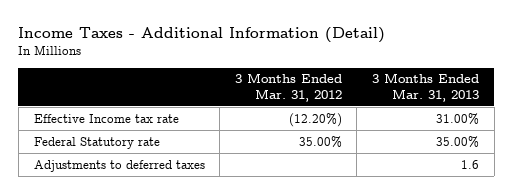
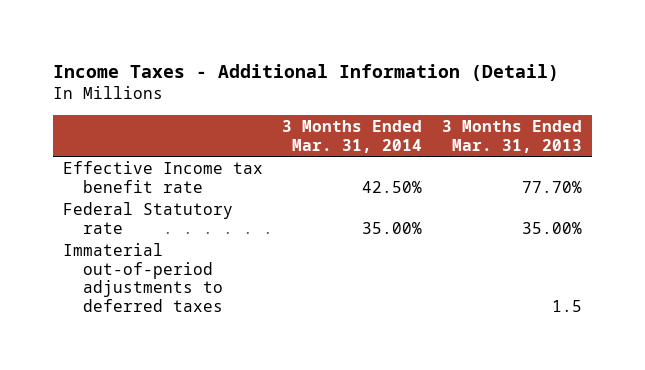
[234,73,342,102] 3 Months Ended Mar. 31, 2012 -> none
none -> [282,119,423,153] 3 Months Ended Mar. 31, 2014
[33,113,179,123] Effective Income tax rate -> [62,160,263,193] Effective Income tax benefit rate
[436,112,480,125] 31.00% -> [521,180,582,193] 77.70%
[33,159,205,172] Adjustments to deferred taxes -> [62,242,224,312] Immaterial out-of-period adjustments to deferred taxes
[461,159,480,169] 1.6 -> [551,299,582,312] 1.5

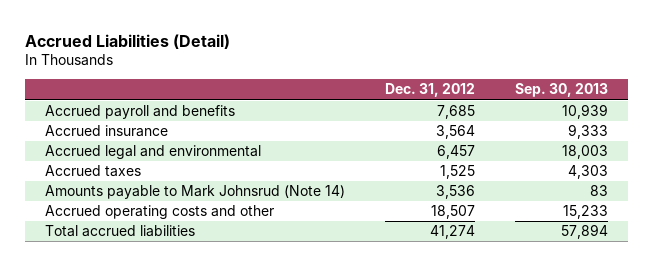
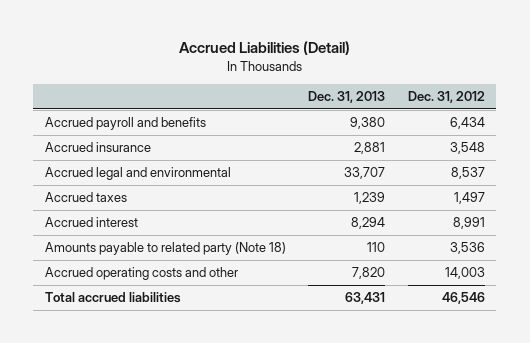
[514,83,608,98] Sep. 30, 2013 -> none
none -> [308,90,386,103] Dec. 31, 2013
[436,105,475,120] 7,685 -> [450,117,486,130] 6,434
[435,125,475,140] 3,564 -> [450,142,486,155] 3,548
[436,145,475,160] 6,457 -> [451,167,486,180] 8,537
[439,165,475,180] 1,525 -> [454,192,486,205] 1,497
none -> [44,217,138,228] Accrued interest
[45,185,346,200] Amounts payable to Mark Johnsrud (Note 14) -> [44,242,286,256] Amounts payable to related party (Note 18)
[430,205,475,220] 18,507 -> [445,267,486,280] 14,003
[429,225,475,240] 41,274 -> [442,292,486,305] 46,546

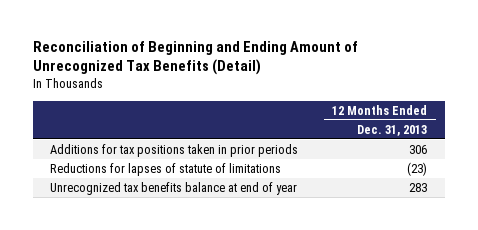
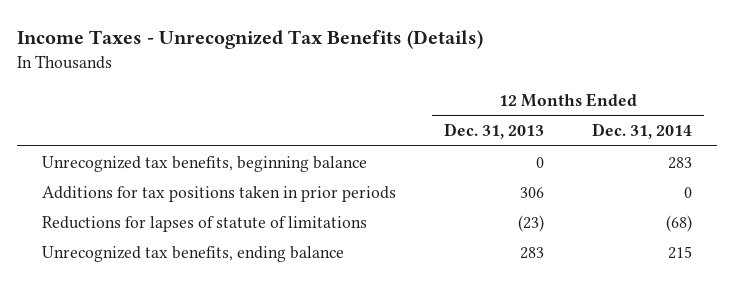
[32,41,358,76] Reconciliation of Beginning and Ending Amount of Unrecognized Tax Benefits (Detail) -> [17,30,484,50] Income Taxes - Unrecognized Tax Benefits (Details)
none -> [592,123,693,140] Dec. 31, 2014
none -> [41,155,367,172] Unrecognized tax benefits, beginning balance
[50,181,298,195] Unrecognized tax benefits balance at end of year -> [41,245,344,262] Unrecognized tax benefits, ending balance

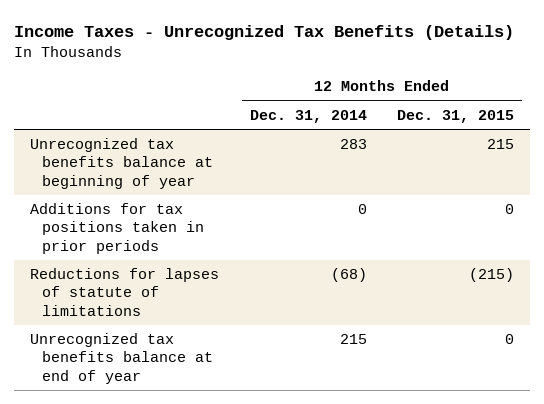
[444,123,545,140] Dec. 31, 2013 -> none
none -> [397,109,515,123] Dec. 31, 2015
[41,155,367,172] Unrecognized tax benefits, beginning balance -> [29,138,213,189] Unrecognized tax benefits balance at beginning of year
[41,245,344,262] Unrecognized tax benefits, ending balance -> [29,333,213,384] Unrecognized tax benefits balance at end of year

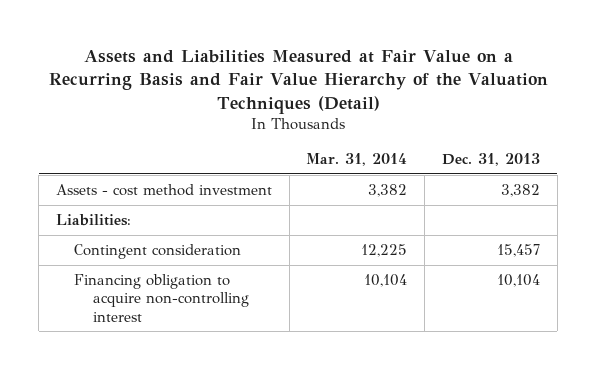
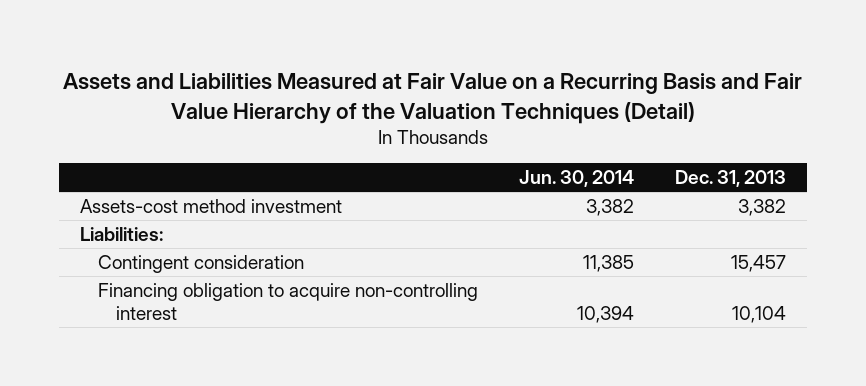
[306,152,408,166] Mar. 31, 2014 -> none
none -> [519,170,635,188] Jun. 30, 2014
[55,183,272,196] Assets - cost method investment -> [79,198,342,213] Assets-cost method investment

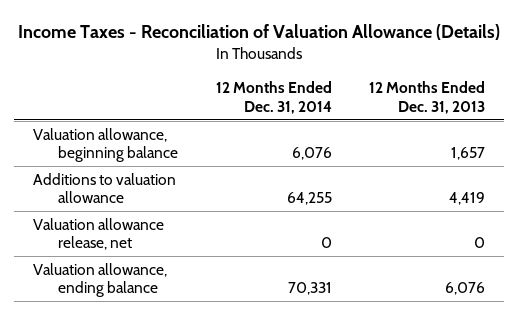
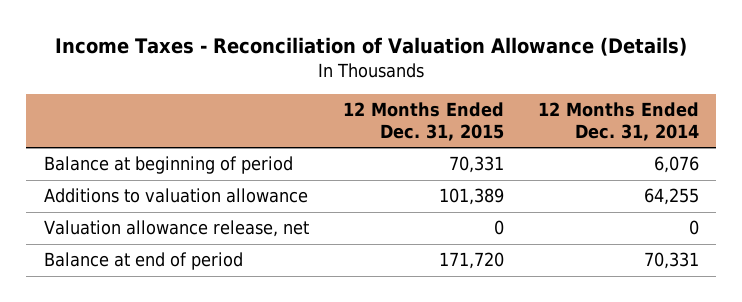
[369,81,486,114] 12 Months Ended Dec. 31, 2013 -> none
none -> [342,102,504,141] 12 Months Ended Dec. 31, 2015
[32,127,178,163] Valuation allowance, beginning balance -> [43,156,293,175] Balance at beginning of period
[32,262,167,298] Valuation allowance, ending balance -> [43,252,243,271] Balance at end of period

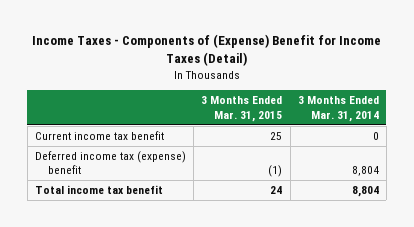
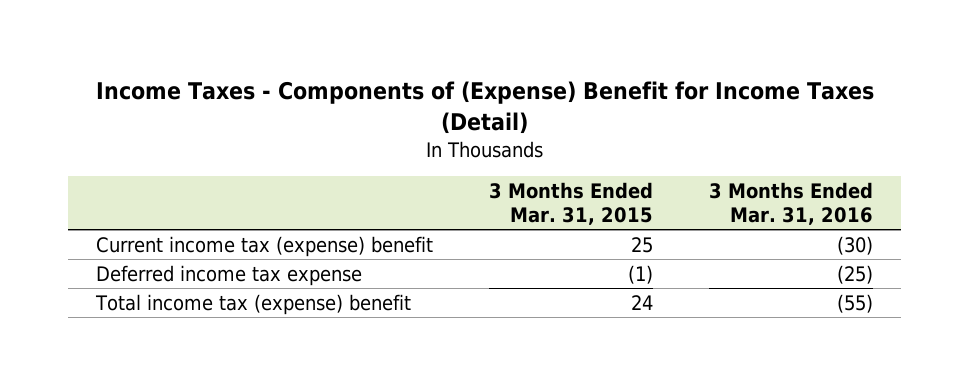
[297,96,379,122] 3 Months Ended Mar. 31, 2014 -> none
none -> [709,182,874,225] 3 Months Ended Mar. 31, 2016
[35,131,165,141] Current income tax benefit -> [96,235,434,257] Current income tax (expense) benefit
[35,151,187,175] Deferred income tax (expense) benefit -> [96,264,363,286] Deferred income tax expense
[35,185,164,195] Total income tax benefit -> [95,293,412,315] Total income tax (expense) benefit

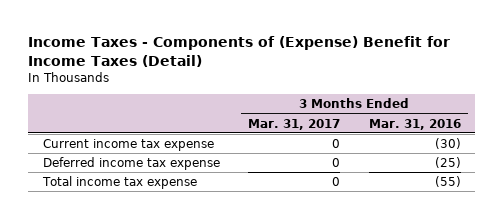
[489,182,654,225] 3 Months Ended Mar. 31, 2015 -> none
none -> [248,118,341,130] Mar. 31, 2017
[96,235,434,257] Current income tax (expense) benefit -> [42,139,214,152] Current income tax expense
[95,293,412,315] Total income tax (expense) benefit -> [41,176,197,190] Total income tax expense

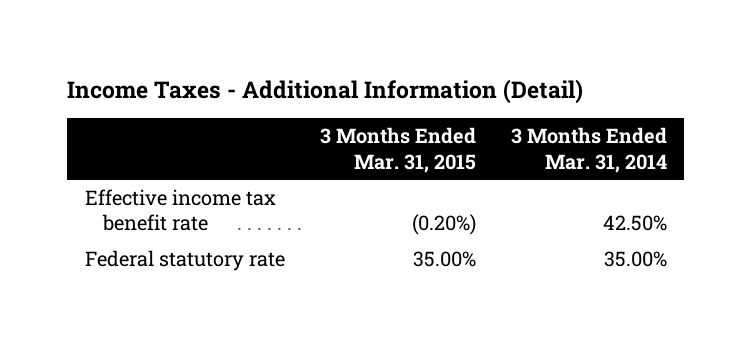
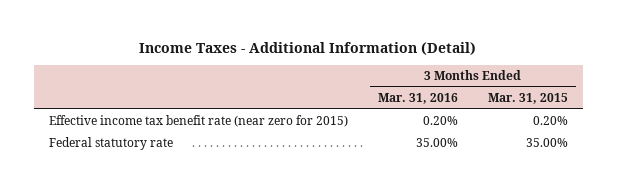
[510,127,667,173] 3 Months Ended Mar. 31, 2014 -> none
none -> [377,93,458,105] Mar. 31, 2016
[84,189,276,232] Effective income tax benefit rate -> [48,115,348,128] Effective income tax benefit rate (near zero for 2015)
[411,214,476,236] (0.20%) -> [533,116,569,126] 0.20%

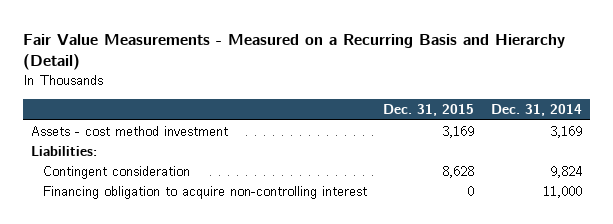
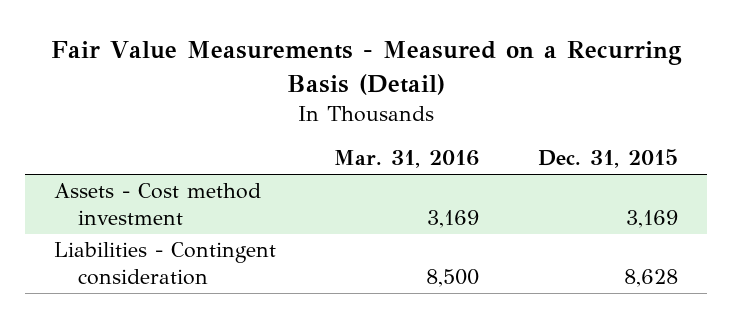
[23,33,566,71] Fair Value Measurements - Measured on a Recurring Basis and Hierarchy (Detail) -> [50,41,682,95] Fair Value Measurements - Measured on a Recurring Basis (Detail)
[490,104,582,117] Dec. 31, 2014 -> none
none -> [334,150,480,169] Mar. 31, 2016
[31,145,98,156] Liabilities: -> none
[43,185,368,199] Financing obligation to acquire non-controlling interest -> none
[31,125,229,136] Assets - cost method investment -> [54,183,262,226] Assets - Cost method investment
[43,165,191,179] Contingent consideration -> [54,242,277,286] Liabilities - Contingent consideration

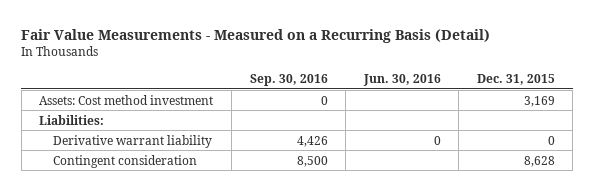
[334,150,480,169] Mar. 31, 2016 -> none
none -> [249,73,328,86] Sep. 30, 2016
none -> [362,73,441,86] Jun. 30, 2016
[54,183,262,226] Assets - Cost method investment -> [39,94,214,105] Assets: Cost method investment
none -> [39,114,105,125] Liabilities:
none -> [53,134,213,148] Derivative warrant liability
[54,242,277,286] Liabilities - Contingent consideration -> [53,154,198,168] Contingent consideration

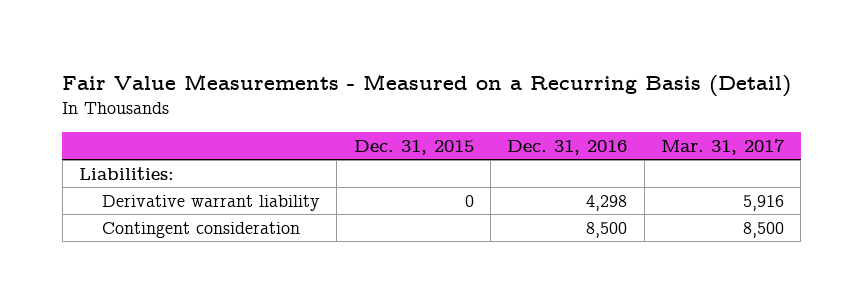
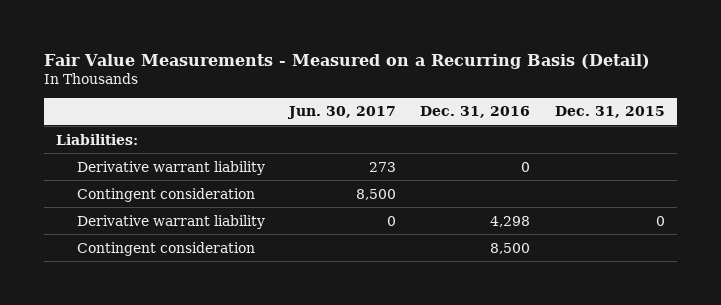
[661,138,786,155] Mar. 31, 2017 -> none
none -> [287,106,397,120] Jun. 30, 2017
none -> [77,160,266,175] Derivative warrant liability
none -> [77,187,256,202] Contingent consideration

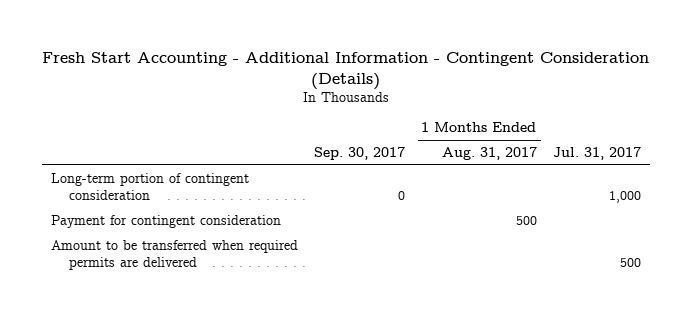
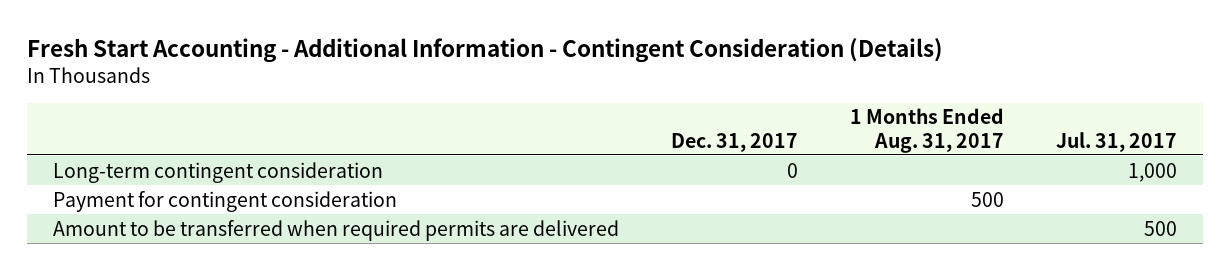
[314,146,406,160] Sep. 30, 2017 -> none
none -> [670,132,798,152] Dec. 31, 2017
[50,172,249,200] Long-term portion of contingent consideration -> [52,161,383,183] Long-term contingent consideration

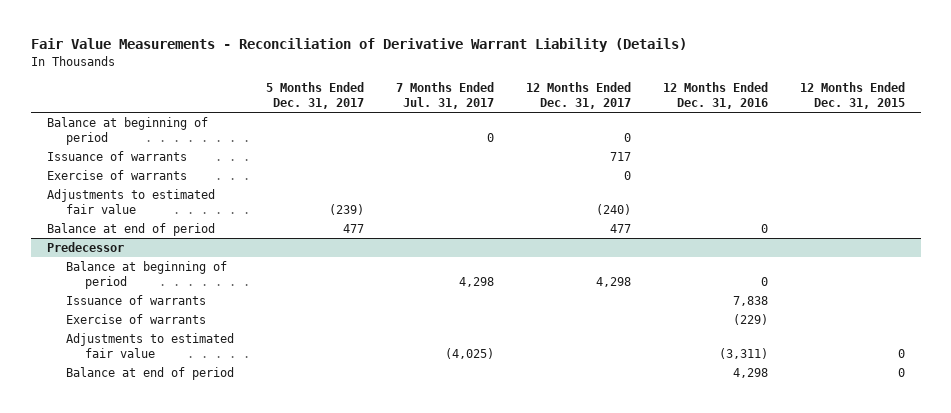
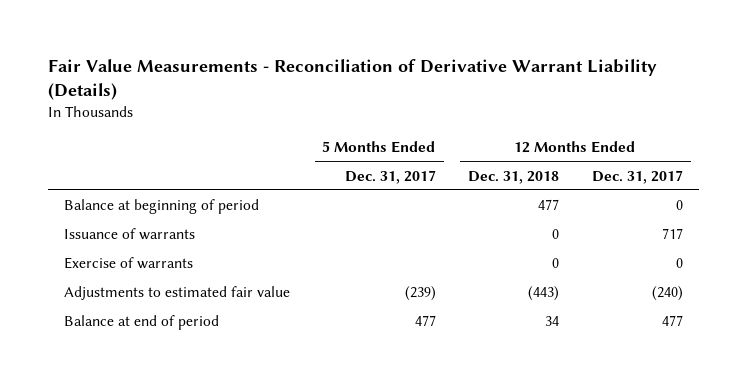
[395,82,494,109] 7 Months Ended Jul. 31, 2017 -> none
[662,82,768,109] 12 Months Ended Dec. 31, 2016 -> none
[799,82,905,109] 12 Months Ended Dec. 31, 2015 -> none
none -> [468,170,560,184] Dec. 31, 2018
[46,242,124,253] Predecessor -> none
[65,261,227,289] Balance at beginning of period -> none
[65,295,206,306] Issuance of warrants -> none
[65,314,206,325] Exercise of warrants -> none
[65,333,234,358] Adjustments to estimated fair value -> none
[65,367,234,381] Balance at end of period -> none

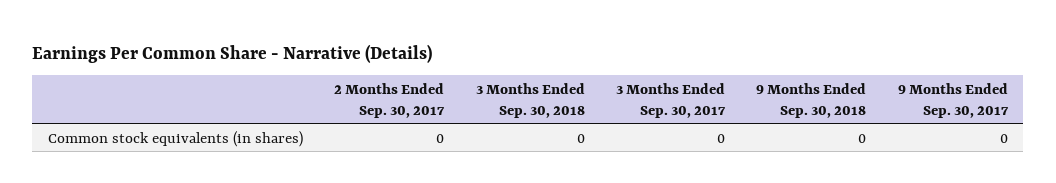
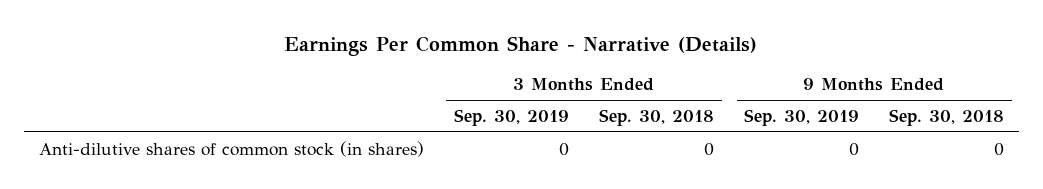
[334,83,446,118] 2 Months Ended Sep. 30, 2017 -> none
[615,83,726,118] 3 Months Ended Sep. 30, 2017 -> none
[897,83,1009,118] 9 Months Ended Sep. 30, 2017 -> none
none -> [453,109,569,127] Sep. 30, 2019
none -> [744,109,860,127] Sep. 30, 2019
[47,130,303,147] Common stock equivalents (in shares) -> [38,140,424,157] Anti-dilutive shares of common stock (in shares)

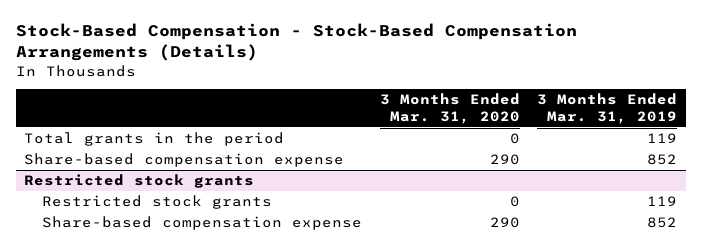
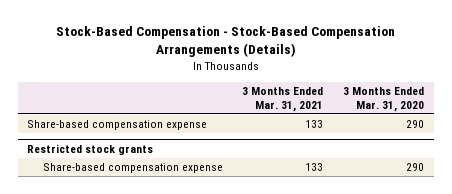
[537,93,678,125] 3 Months Ended Mar. 31, 2019 -> none
none -> [242,86,324,112] 3 Months Ended Mar. 31, 2021
[24,132,285,147] Total grants in the period -> none
[42,195,273,210] Restricted stock grants -> none

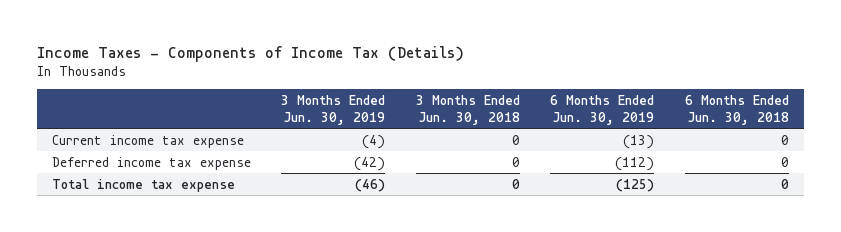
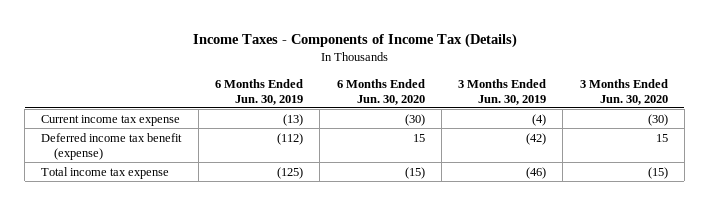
[415,94,520,126] 3 Months Ended Jun. 30, 2018 -> none
[684,94,789,126] 6 Months Ended Jun. 30, 2018 -> none
none -> [336,78,425,105] 6 Months Ended Jun. 30, 2020
none -> [579,78,668,105] 3 Months Ended Jun. 30, 2020
[51,156,251,170] Deferred income tax expense -> [41,132,183,160] Deferred income tax benefit (expense)

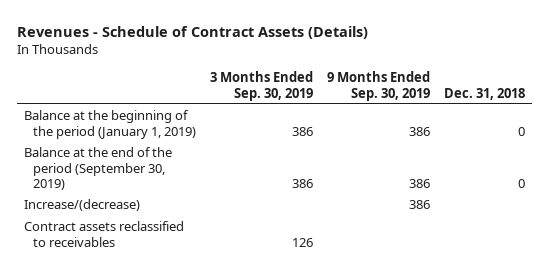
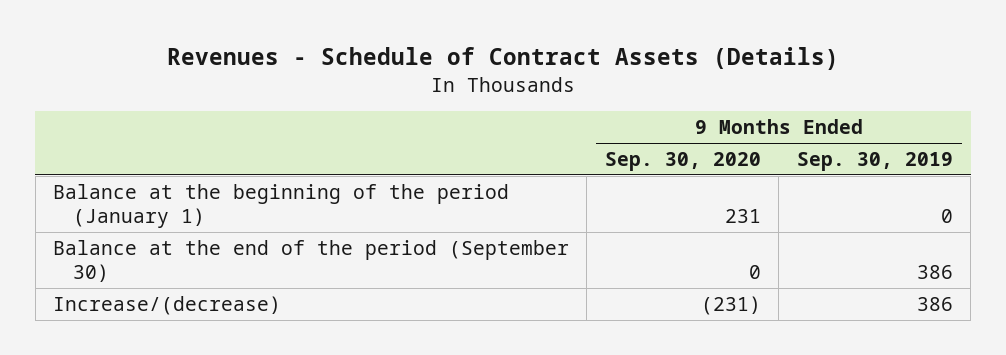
[210,71,314,101] 3 Months Ended Sep. 30, 2019 -> none
[443,87,525,100] Dec. 31, 2018 -> none
none -> [604,152,761,172] Sep. 30, 2020
[24,110,197,139] Balance at the beginning of the period (January 1, 2019) -> [53,183,510,229] Balance at the beginning of the period (January 1)
[408,126,430,136] 386 -> [940,209,953,224] 0
[24,147,173,191] Balance at the end of the period (September 30, 2019) -> [53,239,570,283] Balance at the end of the period (September 30)
[24,221,185,247] Contract assets reclassified to receivables -> none

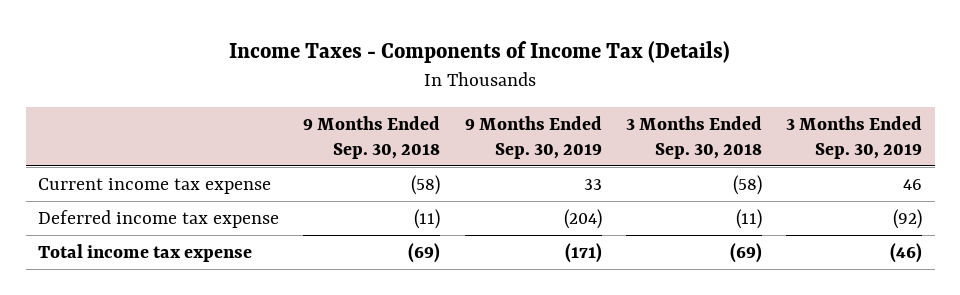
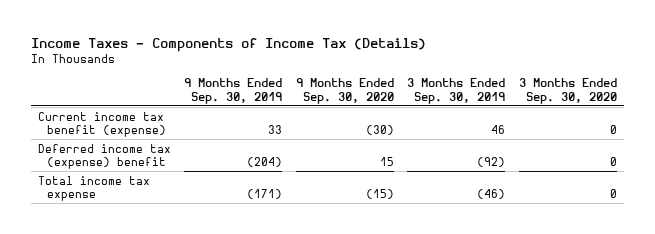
[303,115,441,159] 9 Months Ended Sep. 30, 2018 -> none
[626,115,763,159] 3 Months Ended Sep. 30, 2018 -> none
none -> [295,78,394,104] 9 Months Ended Sep. 30, 2020
none -> [518,78,617,104] 3 Months Ended Sep. 30, 2020
[37,177,271,194] Current income tax expense -> [37,111,166,137] Current income tax benefit (expense)
[37,209,279,228] Deferred income tax expense -> [37,143,171,169] Deferred income tax (expense) benefit

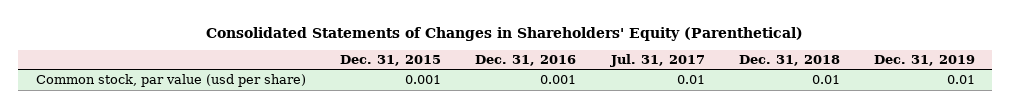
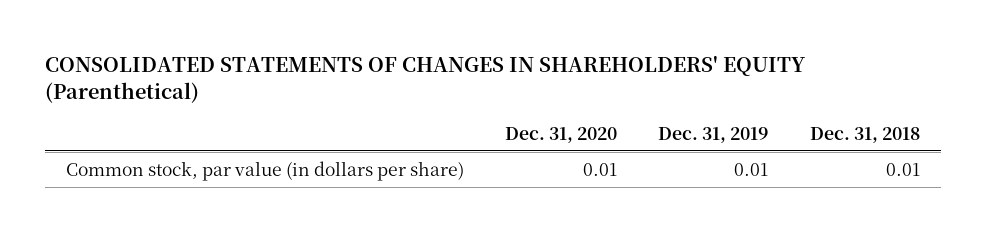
[206,26,804,41] Consolidated Statements of Changes in Shareholders' Equity (Parenthetical) -> [44,54,805,103] CONSOLIDATED STATEMENTS OF CHANGES IN SHAREHOLDERS' EQUITY (Parenthetical)
[339,55,441,67] Dec. 31, 2015 -> none
[475,55,577,67] Dec. 31, 2016 -> none
[609,54,705,68] Jul. 31, 2017 -> none
none -> [504,126,617,143] Dec. 31, 2020
[35,74,306,88] Common stock, par value (usd per share) -> [65,160,464,181] Common stock, par value (in dollars per share)

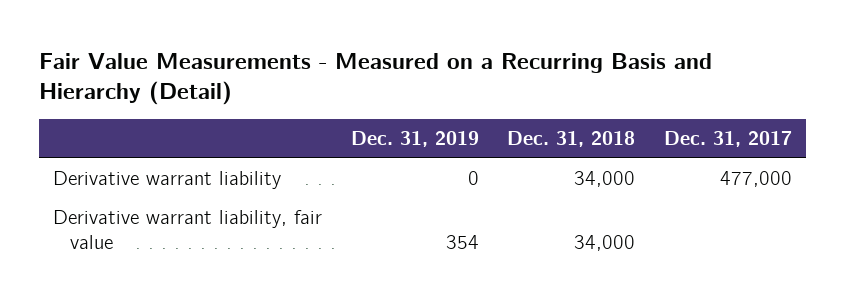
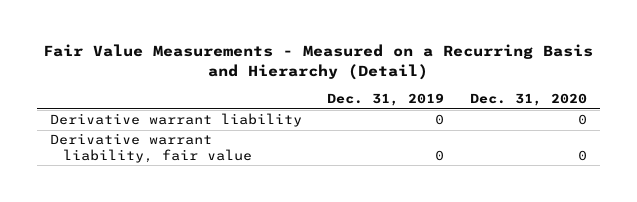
[507,131,636,148] Dec. 31, 2018 -> none
[663,131,792,148] Dec. 31, 2017 -> none
none -> [470,93,588,107] Dec. 31, 2020
[445,234,479,249] 354 -> [435,149,445,161] 0

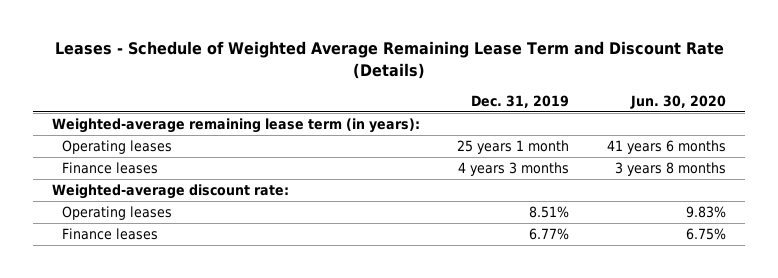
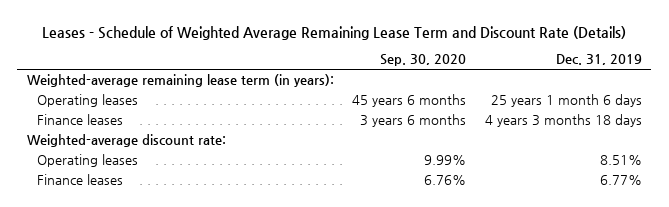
[629,94,726,109] Jun. 30, 2020 -> none
none -> [380,54,467,67] Sep. 30, 2020
[457,140,570,155] 25 years 1 month -> [491,94,643,108] 25 years 1 month 6 days
[458,162,570,177] 4 years 3 months -> [485,114,643,128] 4 years 3 months 18 days

